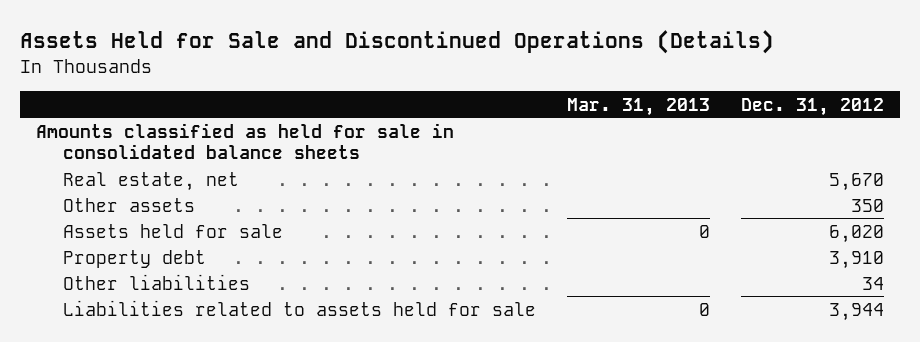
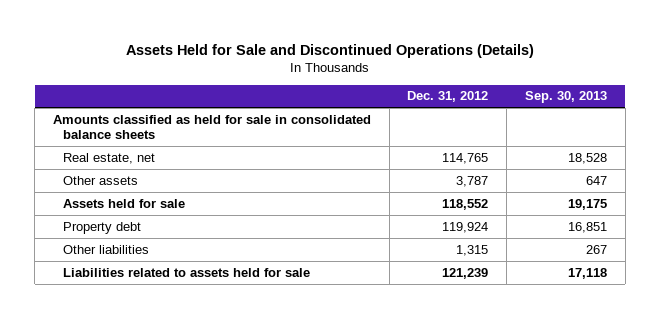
[567,97,711,116] Mar. 31, 2013 -> none
none -> [524,91,607,104] Sep. 30, 2013
[829,172,885,191] 5,670 -> [442,152,489,164] 114,765
[851,198,885,212] 350 -> [456,175,489,187] 3,787
[829,224,885,243] 6,020 -> [442,198,489,210] 118,552
[829,250,885,269] 3,910 -> [442,221,489,233] 119,924
[862,276,885,290] 34 -> [456,244,489,256] 1,315
[829,302,885,321] 3,944 -> [442,267,489,279] 121,239

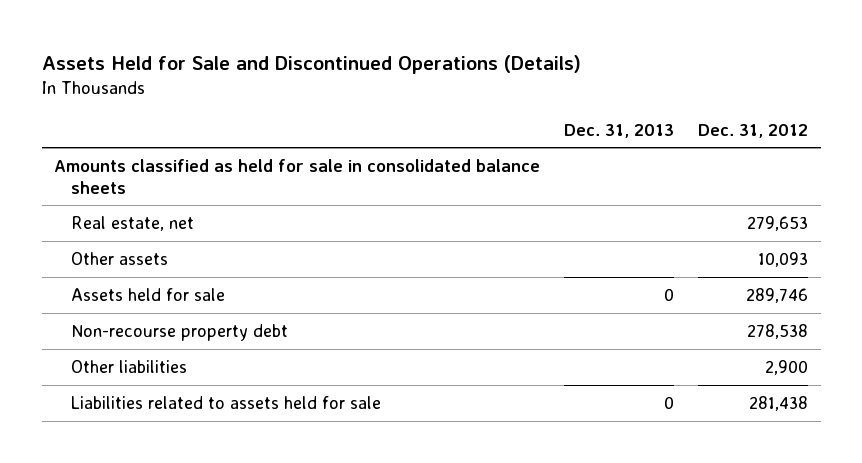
[524,91,607,104] Sep. 30, 2013 -> none
none -> [564,123,675,138] Dec. 31, 2013
[442,152,489,164] 114,765 -> [747,215,809,231] 279,653
[456,175,489,187] 3,787 -> [758,251,809,267] 10,093
[442,198,489,210] 118,552 -> [746,287,809,303] 289,746
[62,221,141,234] Property debt -> [70,323,288,341] Non-recourse property debt
[442,221,489,233] 119,924 -> [747,323,809,339] 278,538
[456,244,489,256] 1,315 -> [765,359,809,375] 2,900
[442,267,489,279] 121,239 -> [749,395,809,411] 281,438

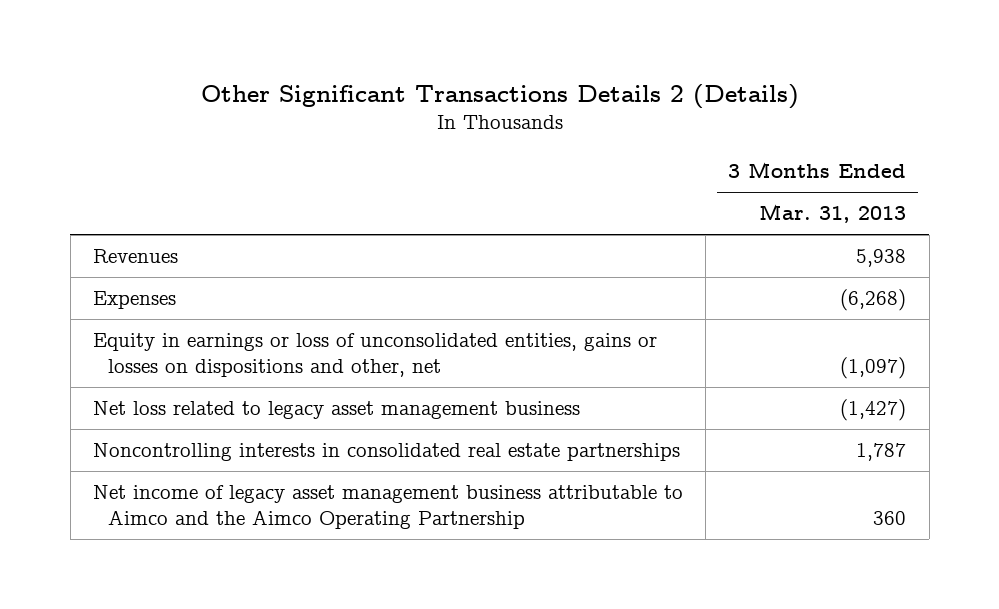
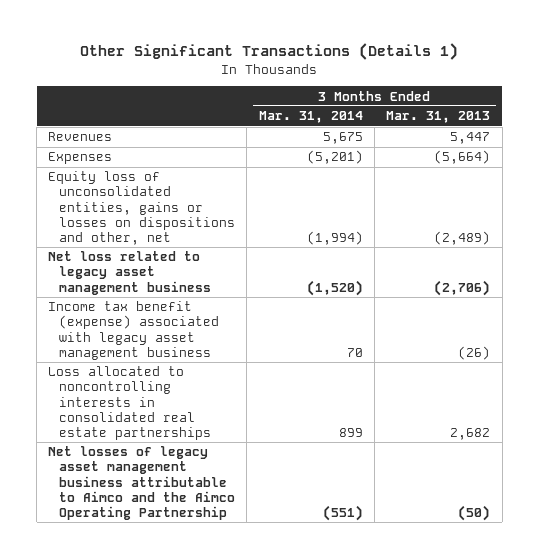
[200,83,799,109] Other Significant Transactions Details 2 (Details) -> [80,43,459,61] Other Significant Transactions (Details 1)
none -> [258,111,363,124] Mar. 31, 2014
[856,249,907,268] 5,938 -> [450,132,491,145] 5,447
[840,289,907,312] (6,268) -> [434,150,491,165] (5,664)
[92,333,657,378] Equity in earnings or loss of unconsolidated entities, gains or losses on dispositions and other, net -> [48,171,236,246] Equity loss of unconsolidated entities, gains or losses on dispositions and other, net
[840,357,907,380] (1,097) -> [434,231,491,246] (2,489)
[840,399,907,422] (1,427) -> [434,279,491,296] (2,706)
none -> [48,301,220,360] Income tax benefit (expense) associated with legacy asset management business
[92,443,680,462] Noncontrolling interests in consolidated real estate partnerships -> [48,366,212,441] Loss allocated to noncontrolling interests in consolidated real estate partnerships
[856,443,907,462] 1,787 -> [450,428,491,441] 2,682
[92,485,683,530] Net income of legacy asset management business attributable to Aimco and the Aimco Operating Partnership -> [48,446,236,521] Net losses of legacy asset management business attributable to Aimco and the Aimco Operating Partnership
[873,511,907,526] 360 -> [458,505,491,522] (50)

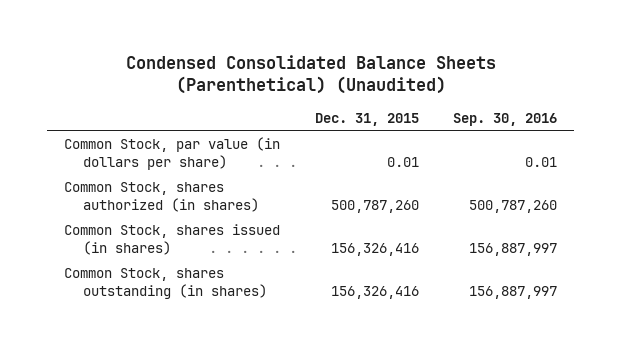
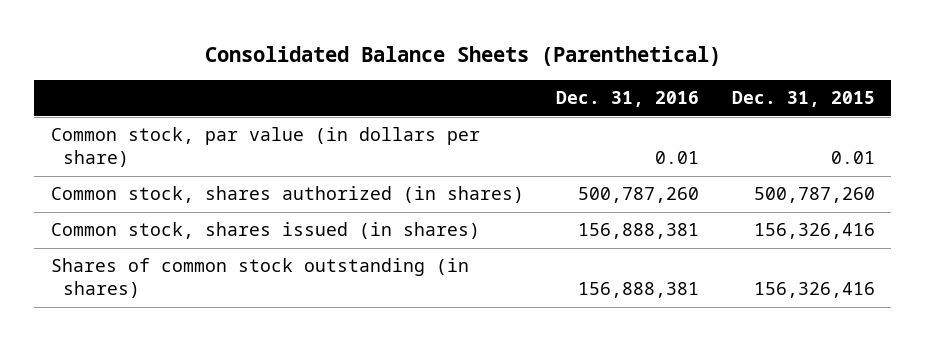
[125,54,496,94] Condensed Consolidated Balance Sheets (Parenthetical) (Unaudited) -> [204,46,721,67] Consolidated Balance Sheets (Parenthetical)
[453,112,558,126] Sep. 30, 2016 -> none
none -> [556,91,700,108] Dec. 31, 2016
[63,136,280,170] Common Stock, par value (in dollars per share) -> [50,127,480,168] Common stock, par value (in dollars per share)
[63,181,260,212] Common Stock, shares authorized (in shares) -> [50,186,524,204] Common stock, shares authorized (in shares)
[63,223,280,255] Common Stock, shares issued (in shares) -> [50,222,480,240] Common stock, shares issued (in shares)
[63,267,268,299] Common Stock, shares outstanding (in shares) -> [50,258,469,299] Shares of common stock outstanding (in shares)

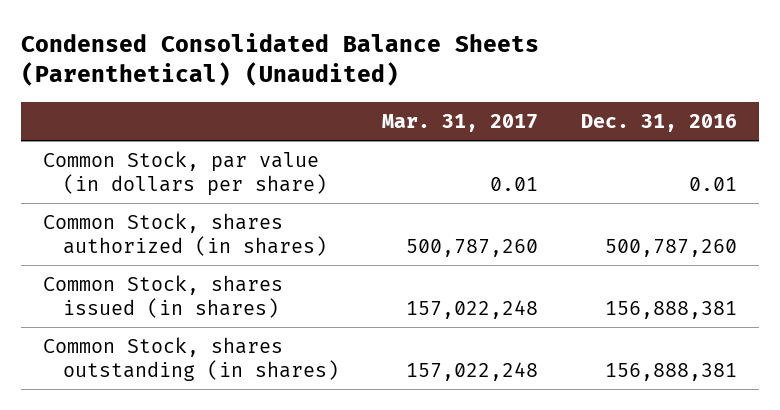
[204,46,721,67] Consolidated Balance Sheets (Parenthetical) -> [21,32,540,87] Condensed Consolidated Balance Sheets (Parenthetical) (Unaudited)
[731,91,875,108] Dec. 31, 2015 -> none
none -> [381,114,538,133] Mar. 31, 2017
[50,127,480,168] Common stock, par value (in dollars per share) -> [42,151,327,196] Common Stock, par value (in dollars per share)
[50,186,524,204] Common stock, shares authorized (in shares) -> [42,213,327,256] Common Stock, shares authorized (in shares)
[50,222,480,240] Common stock, shares issued (in shares) -> [42,275,283,318] Common Stock, shares issued (in shares)
[50,258,469,299] Shares of common stock outstanding (in shares) -> [42,337,339,381] Common Stock, shares outstanding (in shares)

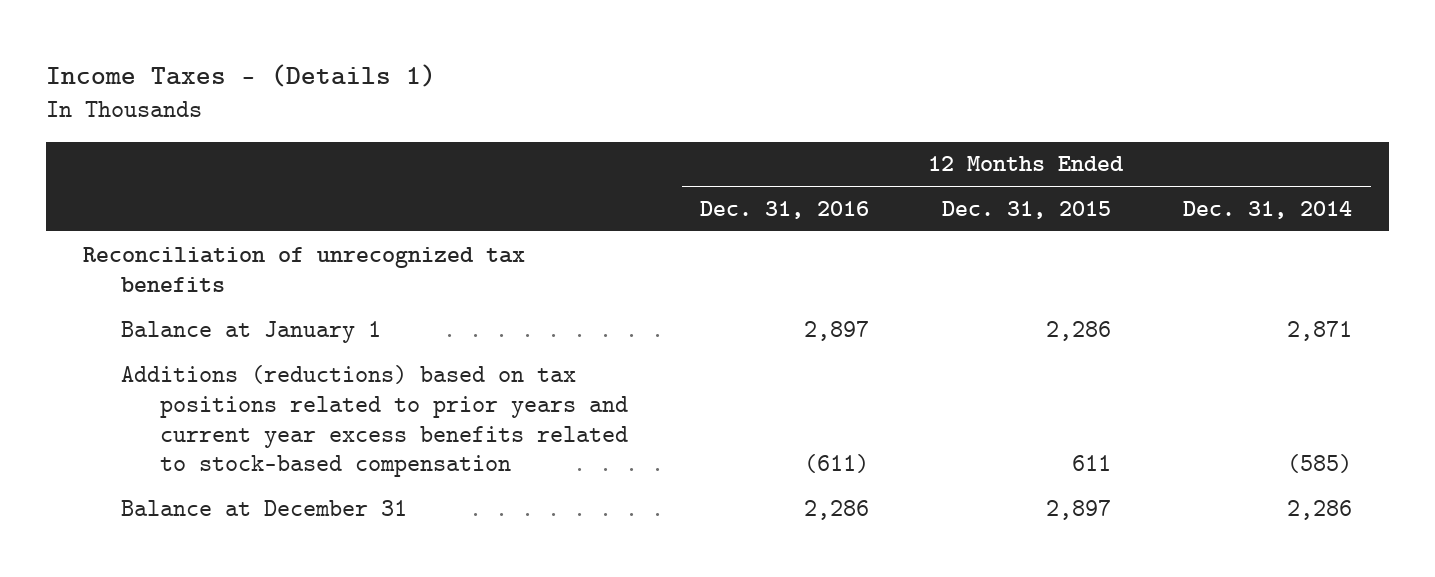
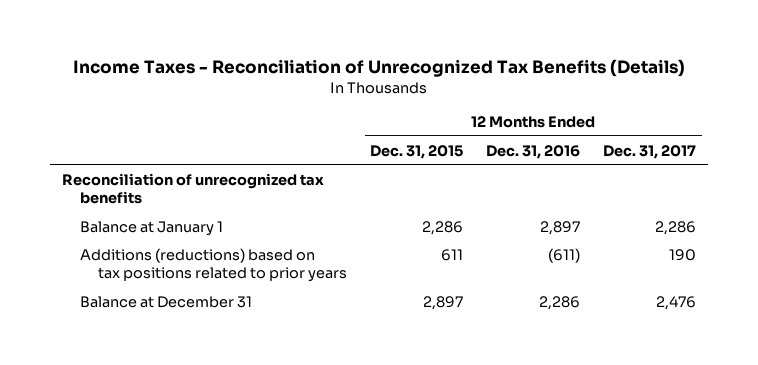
[46,64,437,88] Income Taxes - (Details 1) -> [72,58,685,77] Income Taxes - Reconciliation of Unrecognized Tax Benefits (Details)
[1183,201,1353,220] Dec. 31, 2014 -> none
none -> [603,144,697,159] Dec. 31, 2017
[121,364,628,478] Additions (reductions) based on tax positions related to prior years and current year excess benefits related to stock-based compensation -> [79,247,348,283] Additions (reductions) based on tax positions related to prior years

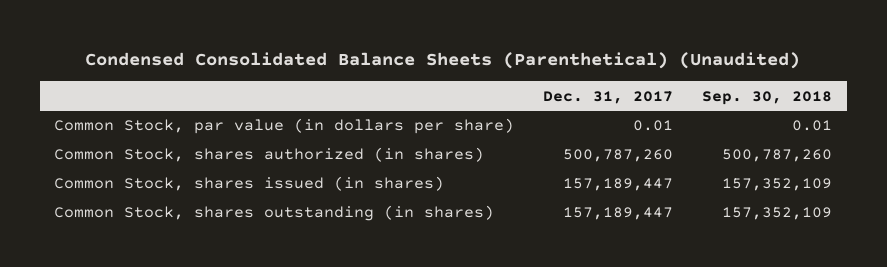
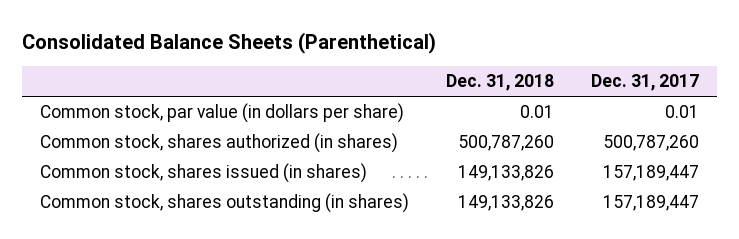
[85,52,801,70] Condensed Consolidated Balance Sheets (Parenthetical) (Unaudited) -> [22,31,437,54] Consolidated Balance Sheets (Parenthetical)
[702,90,833,105] Sep. 30, 2018 -> none
none -> [446,74,555,92] Dec. 31, 2018
[54,118,515,135] Common Stock, par value (in dollars per share) -> [40,103,405,124] Common stock, par value (in dollars per share)
[54,147,485,163] Common Stock, shares authorized (in shares) -> [40,133,399,154] Common stock, shares authorized (in shares)
[54,176,445,192] Common Stock, shares issued (in shares) -> [40,163,368,184] Common stock, shares issued (in shares)
[54,205,495,222] Common Stock, shares outstanding (in shares) -> [40,193,410,214] Common stock, shares outstanding (in shares)

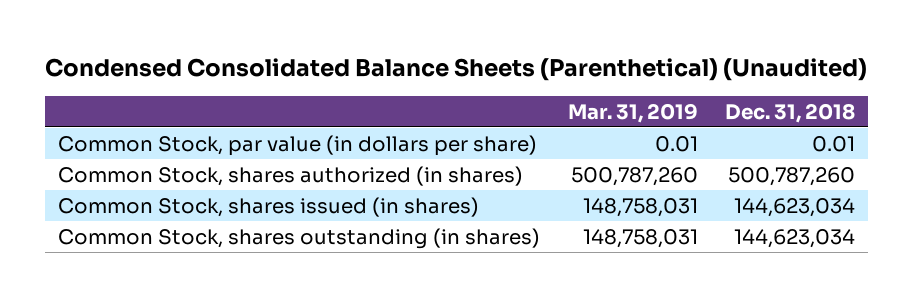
[22,31,437,54] Consolidated Balance Sheets (Parenthetical) -> [44,57,867,81] Condensed Consolidated Balance Sheets (Parenthetical) (Unaudited)
[590,74,699,92] Dec. 31, 2017 -> none
none -> [567,102,698,123] Mar. 31, 2019
[40,103,405,124] Common stock, par value (in dollars per share) -> [58,134,538,156] Common Stock, par value (in dollars per share)
[40,133,399,154] Common stock, shares authorized (in shares) -> [58,165,524,186] Common Stock, shares authorized (in shares)
[40,163,368,184] Common stock, shares issued (in shares) -> [58,196,480,217] Common Stock, shares issued (in shares)
[458,165,555,182] 149,133,826 -> [733,197,855,217] 144,623,034
[40,193,410,214] Common stock, shares outstanding (in shares) -> [58,227,541,249] Common Stock, shares outstanding (in shares)
[458,195,555,212] 149,133,826 -> [733,228,855,248] 144,623,034

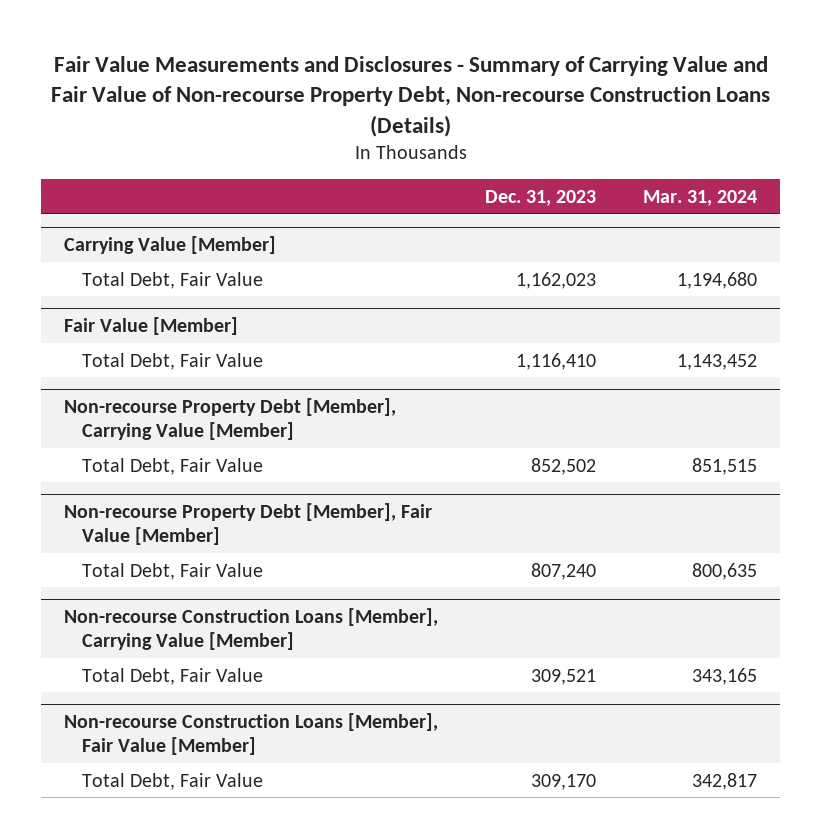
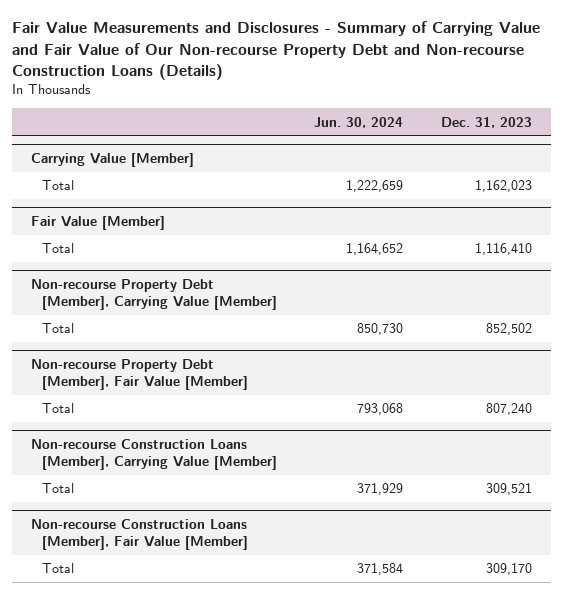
[50,55,770,137] Fair Value Measurements and Disclosures - Summary of Carrying Value and Fair Value of Non-recourse Property Debt, Non-recourse Construction Loans (Details) -> [12,21,541,80] Fair Value Measurements and Disclosures - Summary of Carrying Value and Fair Value of Our Non-recourse Property Debt and Non-recourse Construction Loans (Details)
[642,189,757,206] Mar. 31, 2024 -> none
none -> [314,116,404,128] Jun. 30, 2024
[81,271,263,289] Total Debt, Fair Value -> [41,180,74,191] Total
[81,352,263,370] Total Debt, Fair Value -> [41,243,74,254] Total
[81,457,263,475] Total Debt, Fair Value -> [41,323,74,334] Total
[81,562,263,580] Total Debt, Fair Value -> [41,403,74,414] Total
[81,667,263,685] Total Debt, Fair Value -> [41,483,74,494] Total
[81,772,263,790] Total Debt, Fair Value -> [41,563,74,574] Total

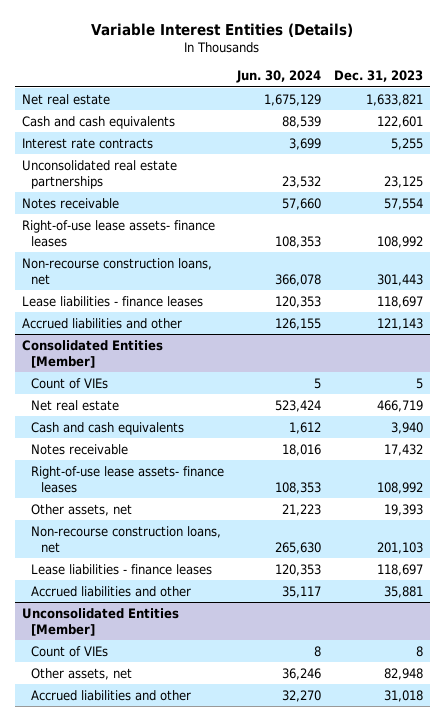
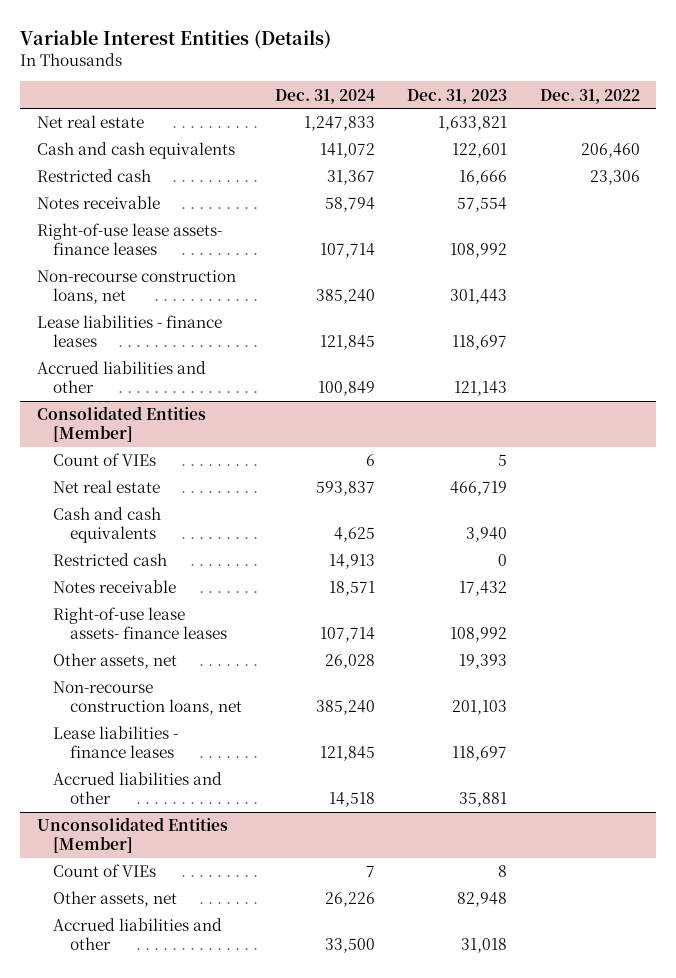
[236,69,322,83] Jun. 30, 2024 -> none
none -> [274,88,375,104] Dec. 31, 2024
none -> [539,88,640,104] Dec. 31, 2022
[21,137,153,149] Interest rate contracts -> none
[21,159,177,189] Unconsolidated real estate partnerships -> none
none -> [36,169,151,183] Restricted cash
none -> [53,553,168,567] Restricted cash

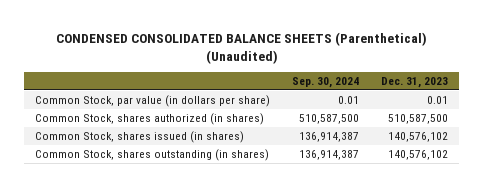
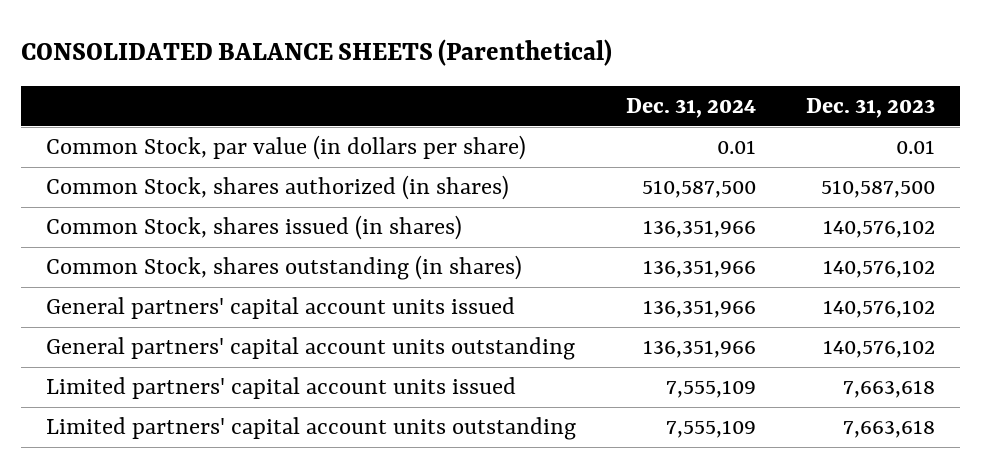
[55,31,427,64] CONDENSED CONSOLIDATED BALANCE SHEETS (Parenthetical) (Unaudited) -> [20,39,612,67] CONSOLIDATED BALANCE SHEETS (Parenthetical)
[292,77,360,89] Sep. 30, 2024 -> none
none -> [625,97,756,118] Dec. 31, 2024
none -> [45,297,515,320] General partners' capital account units issued
none -> [45,337,575,361] General partners' capital account units outstanding
none -> [45,377,516,400] Limited partners' capital account units issued
none -> [45,417,576,441] Limited partners' capital account units outstanding

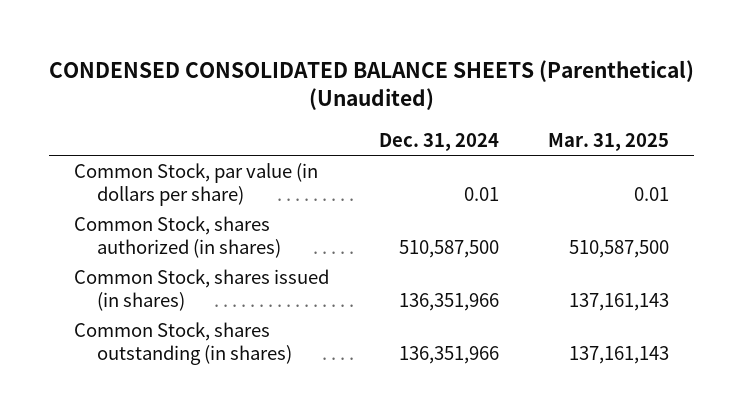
[20,39,612,67] CONSOLIDATED BALANCE SHEETS (Parenthetical) -> [48,59,694,111] CONDENSED CONSOLIDATED BALANCE SHEETS (Parenthetical) (Unaudited)
[805,97,935,118] Dec. 31, 2023 -> none
none -> [548,132,670,151] Mar. 31, 2025
[45,297,515,320] General partners' capital account units issued -> none
[45,337,575,361] General partners' capital account units outstanding -> none
[45,377,516,400] Limited partners' capital account units issued -> none
[45,417,576,441] Limited partners' capital account units outstanding -> none

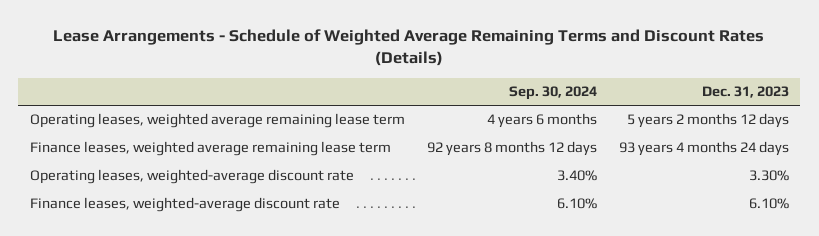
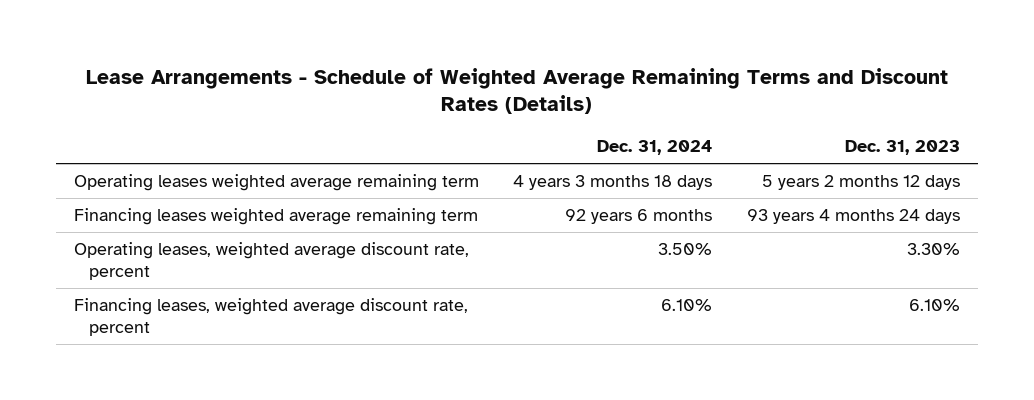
[508,86,597,101] Sep. 30, 2024 -> none
none -> [597,140,713,156] Dec. 31, 2024
[29,113,405,129] Operating leases, weighted average remaining lease term -> [73,174,479,192] Operating leases weighted average remaining term
[29,141,391,157] Finance leases, weighted average remaining lease term -> [73,208,478,226] Financing leases weighted average remaining term
[29,169,354,185] Operating leases, weighted-average discount rate -> [73,242,469,281] Operating leases, weighted average discount rate, percent
[29,197,340,213] Finance leases, weighted-average discount rate -> [73,298,468,337] Financing leases, weighted average discount rate, percent

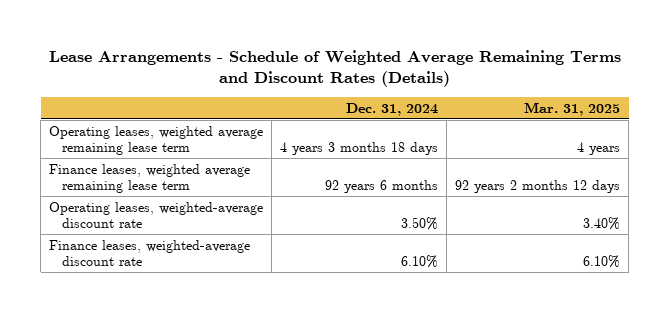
[845,140,961,156] Dec. 31, 2023 -> none
none -> [524,101,621,116] Mar. 31, 2025
[73,174,479,192] Operating leases weighted average remaining term -> [49,125,264,155] Operating leases, weighted average remaining lease term
[73,208,478,226] Financing leases weighted average remaining term -> [49,163,251,193] Finance leases, weighted average remaining lease term
[73,242,469,281] Operating leases, weighted average discount rate, percent -> [49,201,264,228] Operating leases, weighted-average discount rate
[73,298,468,337] Financing leases, weighted average discount rate, percent -> [49,239,251,266] Finance leases, weighted-average discount rate

